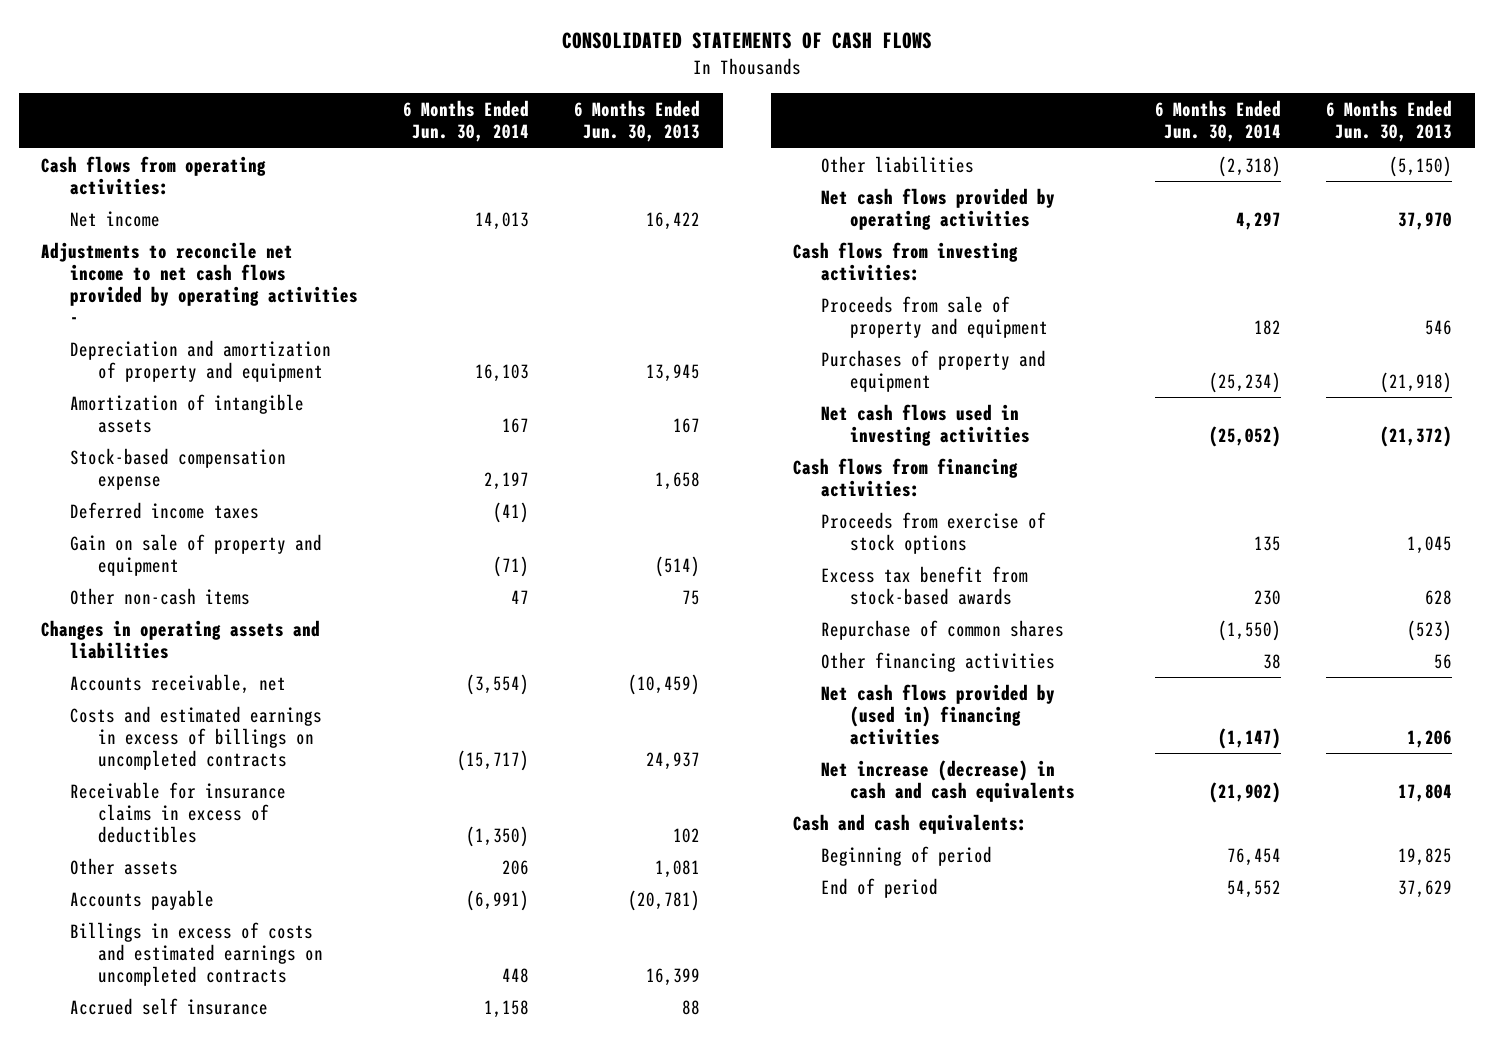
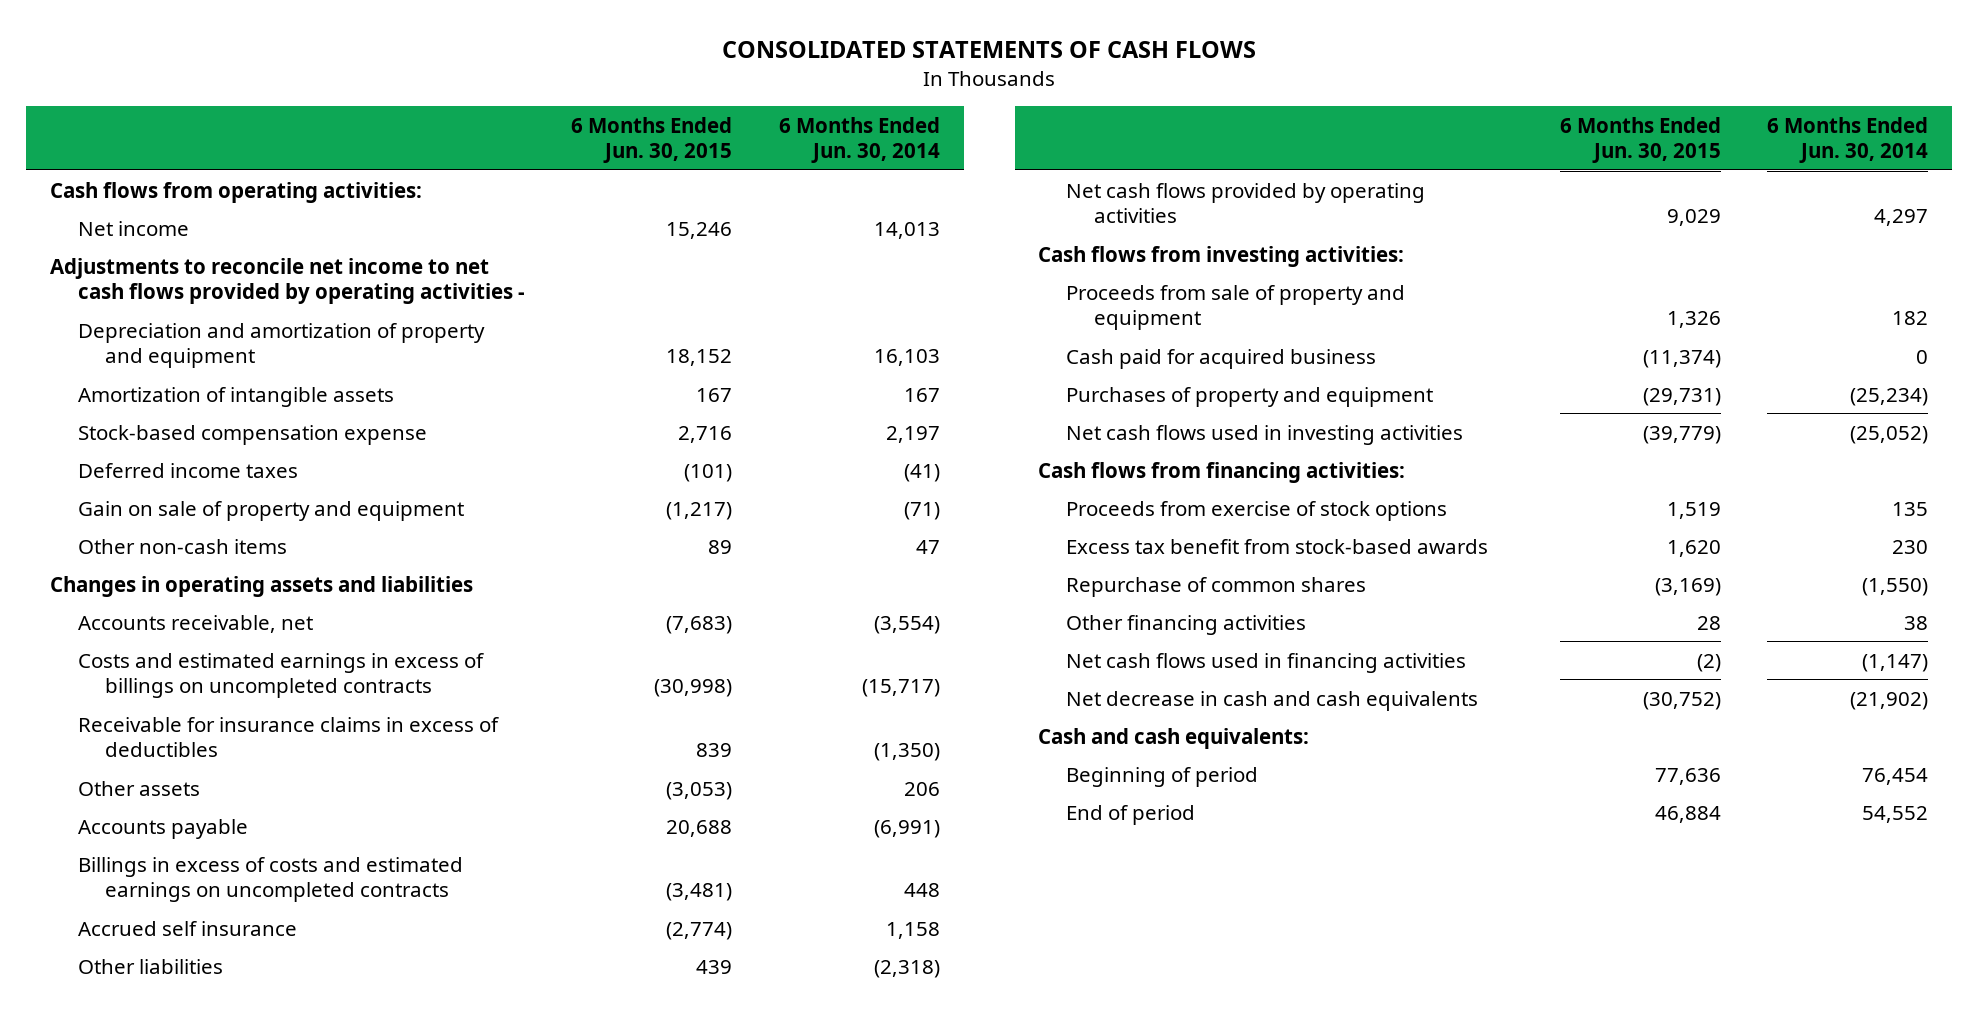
[574,100,701,143] 6 Months Ended Jun. 30, 2013 -> none
none -> [571,116,733,163] 6 Months Ended Jun. 30, 2015
none -> [1065,348,1376,369] Cash paid for acquired business
[821,683,1056,745] Net cash flows provided by (used in) financing activities -> [1065,652,1466,673] Net cash flows used in financing activities
[821,759,1075,802] Net increase (decrease) in cash and cash equivalents -> [1065,690,1478,711] Net decrease in cash and cash equivalents

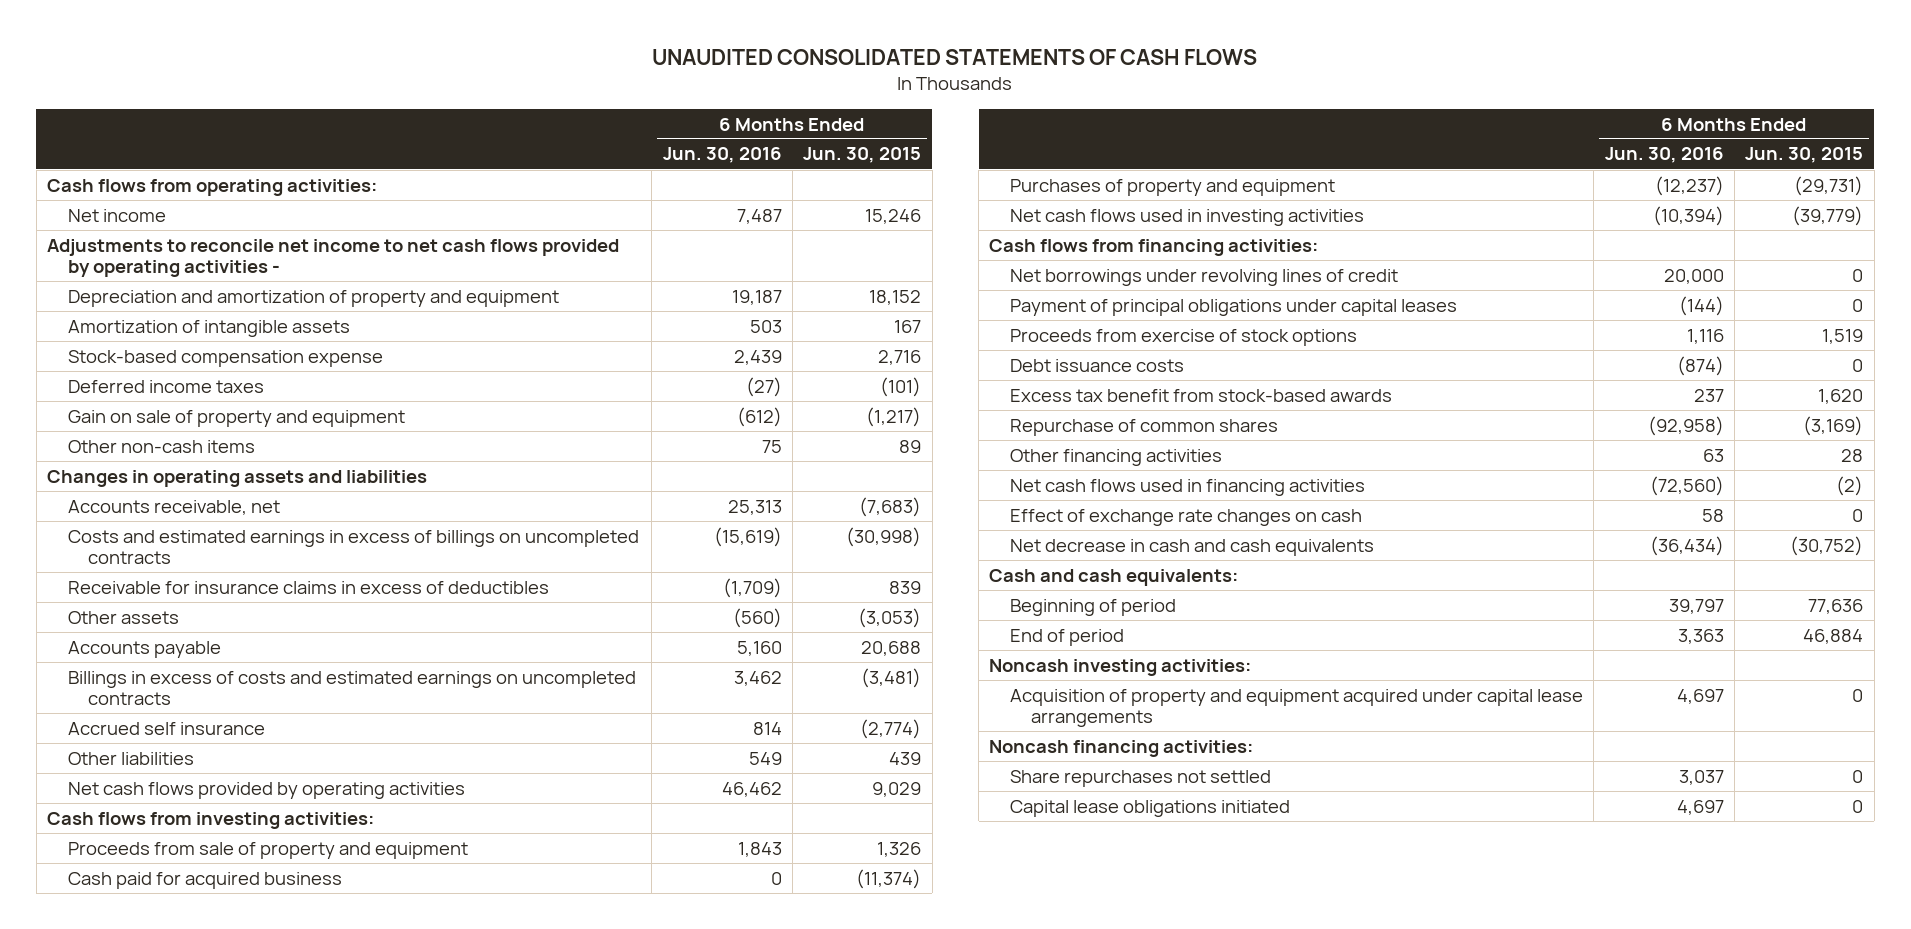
[722,41,1257,59] CONSOLIDATED STATEMENTS OF CASH FLOWS -> [652,49,1258,66] UNAUDITED CONSOLIDATED STATEMENTS OF CASH FLOWS
[779,116,941,163] 6 Months Ended Jun. 30, 2014 -> none
none -> [662,147,782,164] Jun. 30, 2016
none -> [1009,268,1398,286] Net borrowings under revolving lines of credit
none -> [1009,298,1457,316] Payment of principal obligations under capital leases
none -> [1009,358,1184,372] Debt issuance costs
none -> [1009,508,1362,526] Effect of exchange rate changes on cash
none -> [989,658,1252,676] Noncash investing activities:
none -> [1009,688,1583,728] Acquisition of property and equipment acquired under capital lease arrangements
none -> [989,739,1254,757] Noncash financing activities:
none -> [1009,769,1271,787] Share repurchases not settled
none -> [1009,799,1290,817] Capital lease obligations initiated

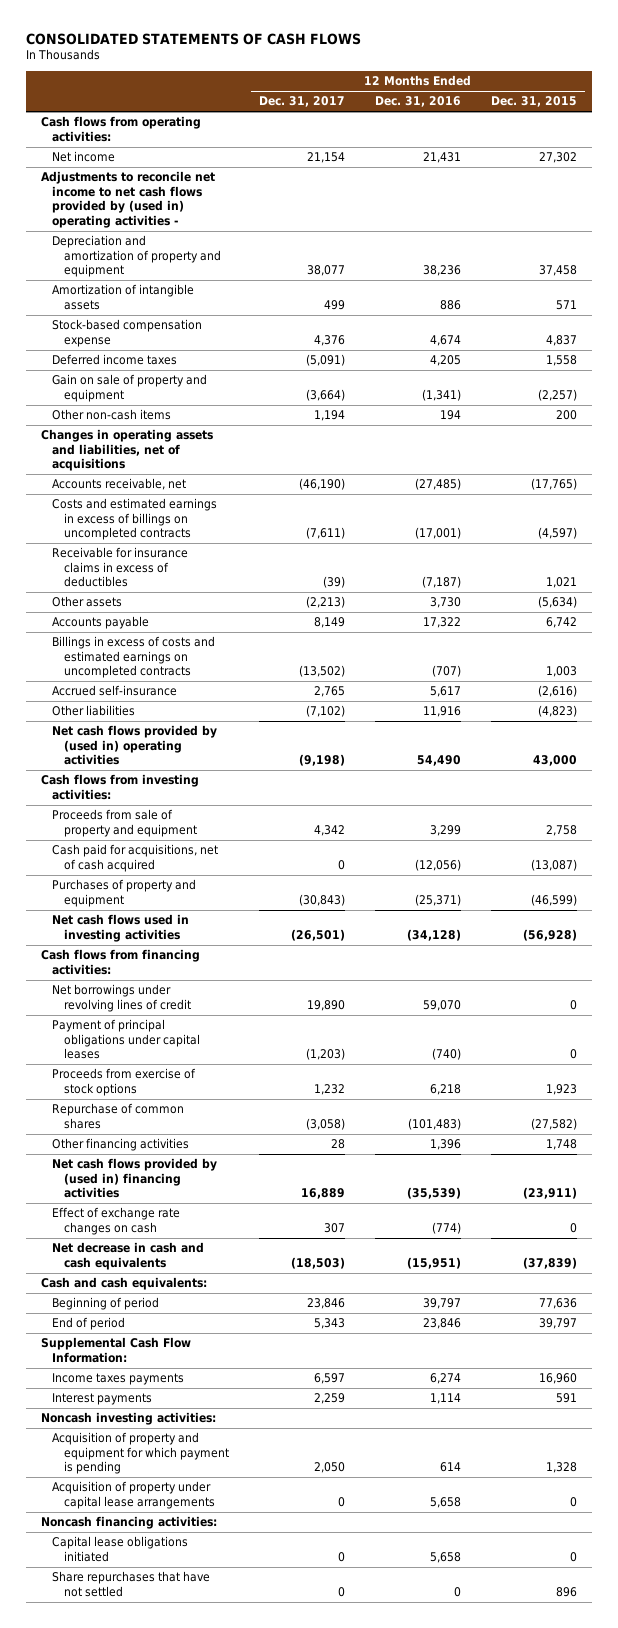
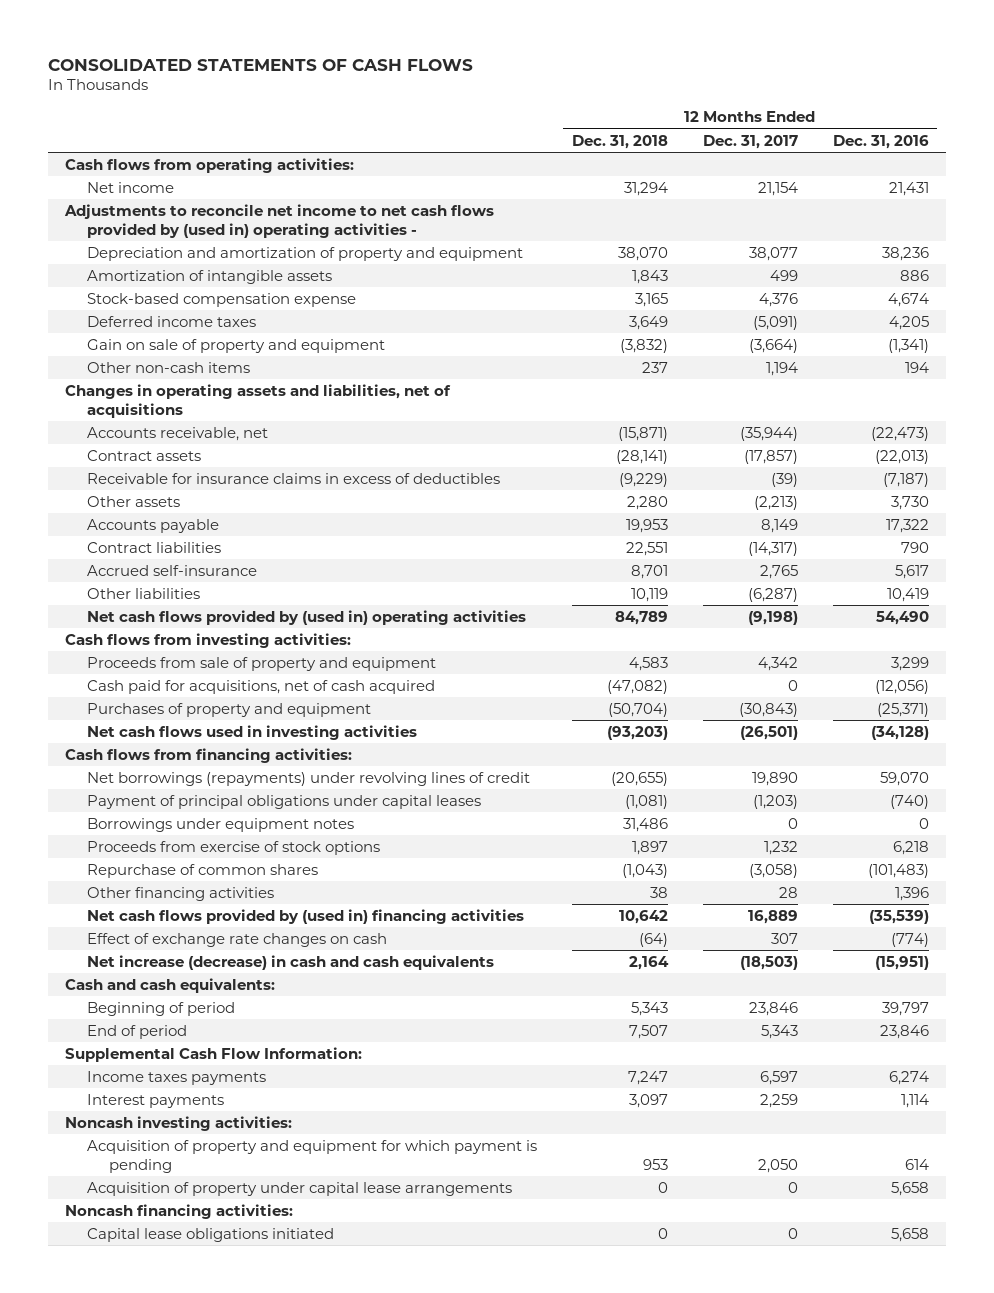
[491,96,578,108] Dec. 31, 2015 -> none
none -> [571,134,668,149] Dec. 31, 2018
[52,498,218,541] Costs and estimated earnings in excess of billings on uncompleted contracts -> none
[298,478,345,491] (46,190) -> [739,426,798,441] (35,944)
[415,478,462,491] (27,485) -> [870,426,929,441] (22,473)
none -> [86,449,201,461] Contract assets
[52,636,216,679] Billings in excess of costs and estimated earnings on uncompleted contracts -> none
none -> [86,541,221,553] Contract liabilities
[305,705,345,718] (7,102) -> [747,587,798,602] (6,287)
[423,706,462,718] 11,916 -> [886,587,929,602] 10,419
[52,984,191,1012] Net borrowings under revolving lines of credit -> [86,771,530,786] Net borrowings (repayments) under revolving lines of credit
none -> [86,817,354,832] Borrowings under equipment notes
[52,1242,205,1270] Net decrease in cash and cash equivalents -> [86,954,494,970] Net increase (decrease) in cash and cash equivalents
[52,1571,211,1597] Share repurchases that have not settled -> none

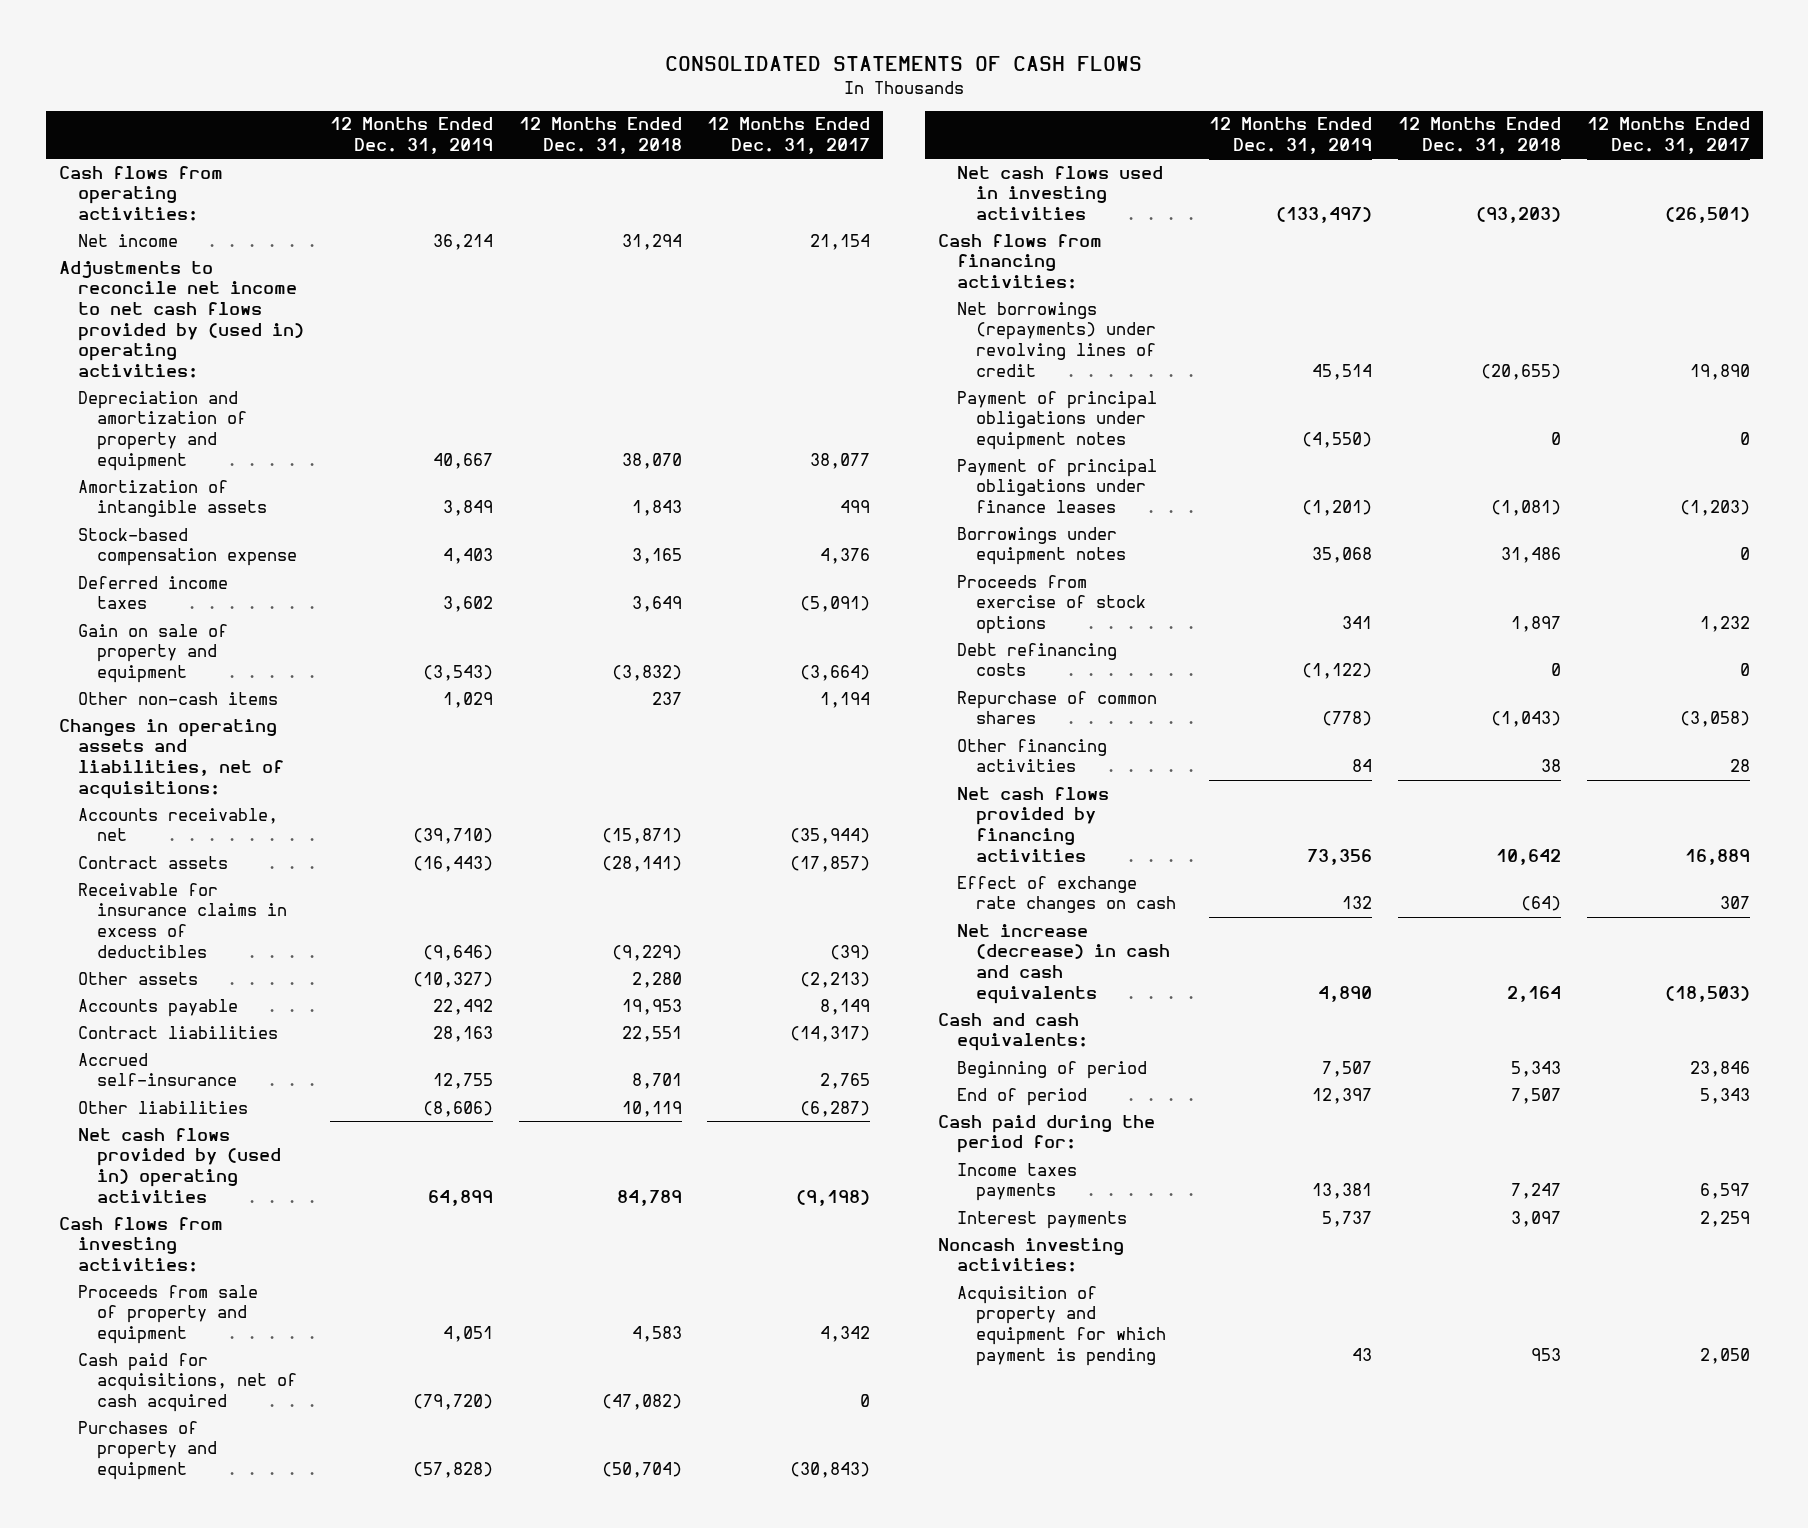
[832,134,929,149] Dec. 31, 2016 -> none
none -> [329,117,493,154] 12 Months Ended Dec. 31, 2019
[64,203,495,238] Adjustments to reconcile net income to net cash flows provided by (used in) operating activities - -> [58,260,304,379] Adjustments to reconcile net income to net cash flows provided by (used in) operating activities:
[65,383,452,418] Changes in operating assets and liabilities, net of acquisitions -> [58,718,284,799] Changes in operating assets and liabilities, net of acquisitions:
none -> [957,390,1158,451] Payment of principal obligations under equipment notes
[86,794,481,809] Payment of principal obligations under capital leases -> [957,458,1158,514] Payment of principal obligations under finance leases
none -> [957,642,1118,677] Debt refinancing costs
[86,908,524,924] Net cash flows provided by (used in) financing activities -> [957,786,1110,862] Net cash flows provided by financing activities
[65,1046,363,1062] Supplemental Cash Flow Information: -> none
none -> [937,1114,1155,1154] Cash paid during the period for:
[86,1181,512,1196] Acquisition of property under capital lease arrangements -> none
[65,1203,294,1219] Noncash financing activities: -> none
[86,1227,334,1242] Capital lease obligations initiated -> none

